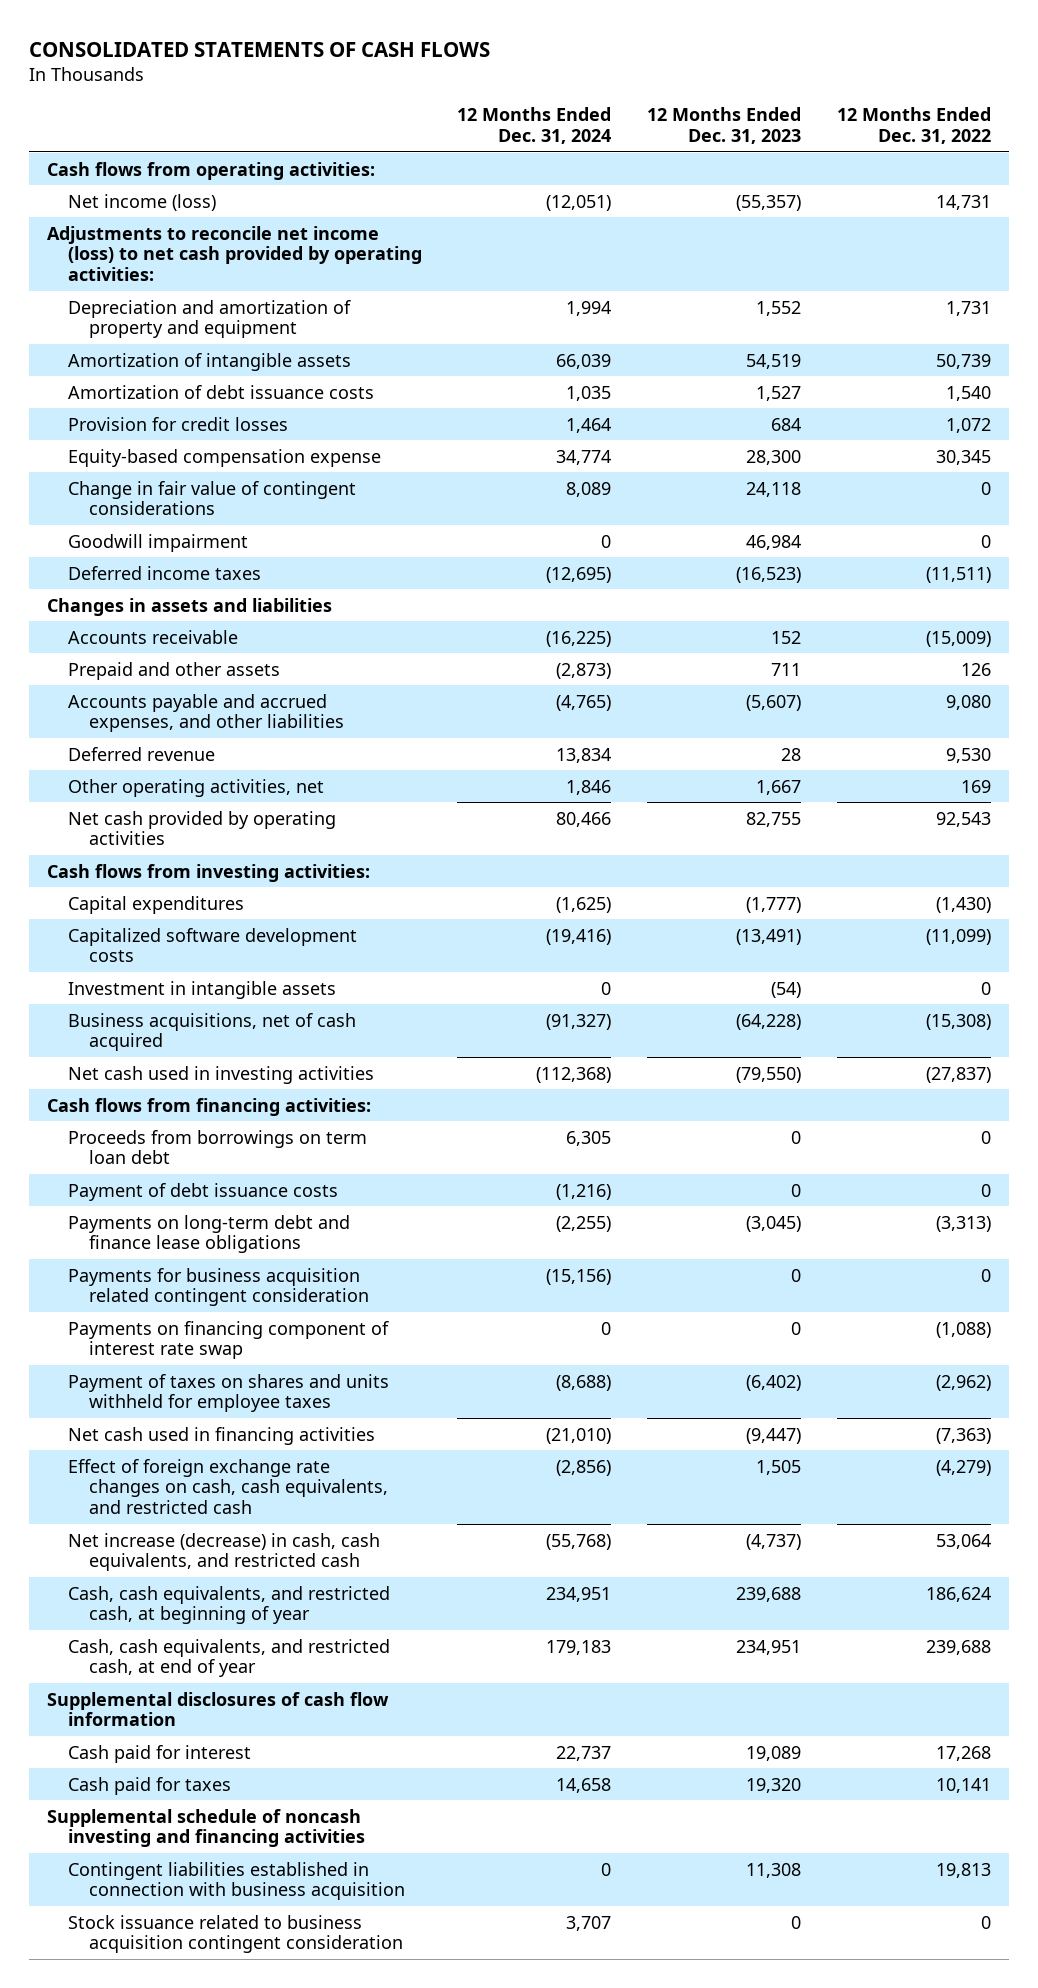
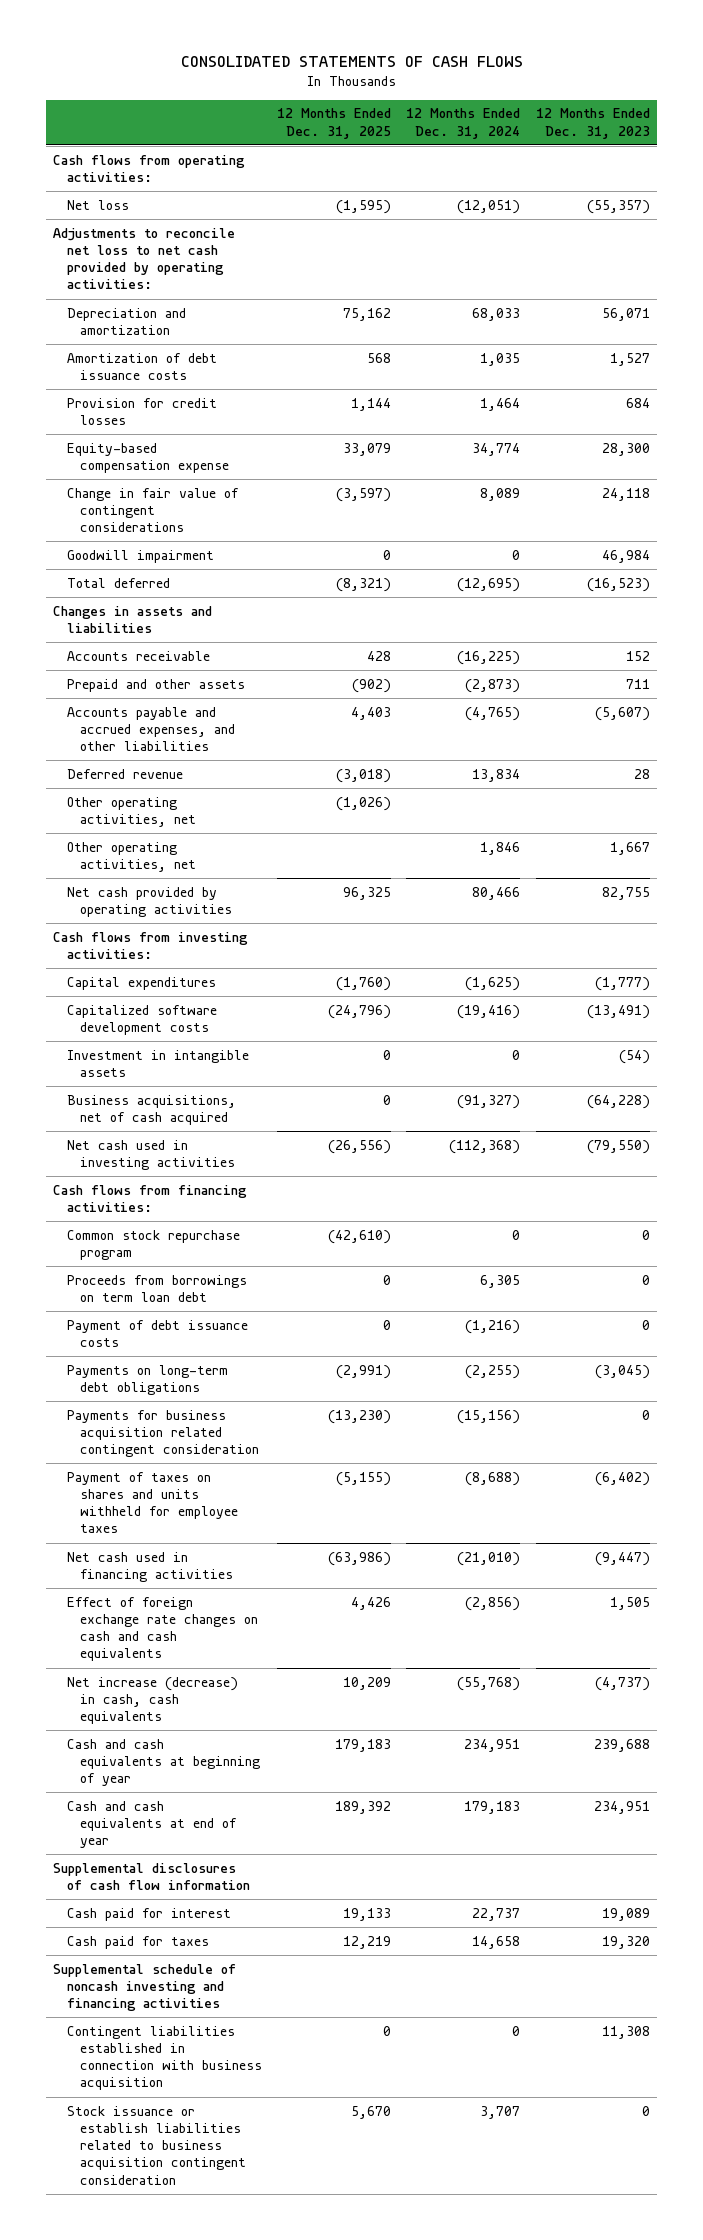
[836,107,991,145] 12 Months Ended Dec. 31, 2022 -> none
none -> [277,108,392,139] 12 Months Ended Dec. 31, 2025
[67,352,351,371] Amortization of intangible assets -> none
[67,193,216,211] Net income (loss) -> [66,199,129,210] Net loss
[46,225,422,282] Adjustments to reconcile net income (loss) to net cash provided by operating activities: -> [53,227,236,290] Adjustments to reconcile net loss to net cash provided by operating activities:
[67,299,351,339] Depreciation and amortization of property and equipment -> [66,307,186,335] Depreciation and amortization
[566,300,612,316] 1,994 -> [472,307,521,321] 68,033
[756,300,802,316] 1,552 -> [601,307,650,321] 56,071
[67,565,261,580] Deferred income taxes -> [66,577,170,588] Total deferred
none -> [66,796,196,827] Other operating activities, net
none -> [66,1229,240,1260] Common stock repurchase program
[67,1214,350,1254] Payments on long-term debt and finance lease obligations -> [66,1364,228,1395] Payments on long-term debt obligations
[67,1320,389,1360] Payments on financing component of interest rate swap -> none
[67,1458,388,1515] Effect of foreign exchange rate changes on cash, cash equivalents, and restricted cash -> [66,1596,258,1662] Effect of foreign exchange rate changes on cash and cash equivalents
[67,1532,380,1572] Net increase (decrease) in cash, cash equivalents, and restricted cash -> [66,1676,238,1725] Net increase (decrease) in cash, cash equivalents
[67,1585,390,1625] Cash, cash equivalents, and restricted cash, at beginning of year -> [66,1738,260,1787] Cash and cash equivalents at beginning of year
[67,1638,390,1678] Cash, cash equivalents, and restricted cash, at end of year -> [66,1800,237,1849] Cash and cash equivalents at end of year
[67,1914,403,1954] Stock issuance related to business acquisition contingent consideration -> [66,2105,246,2185] Stock issuance or establish liabilities related to business acquisition contingent consideration

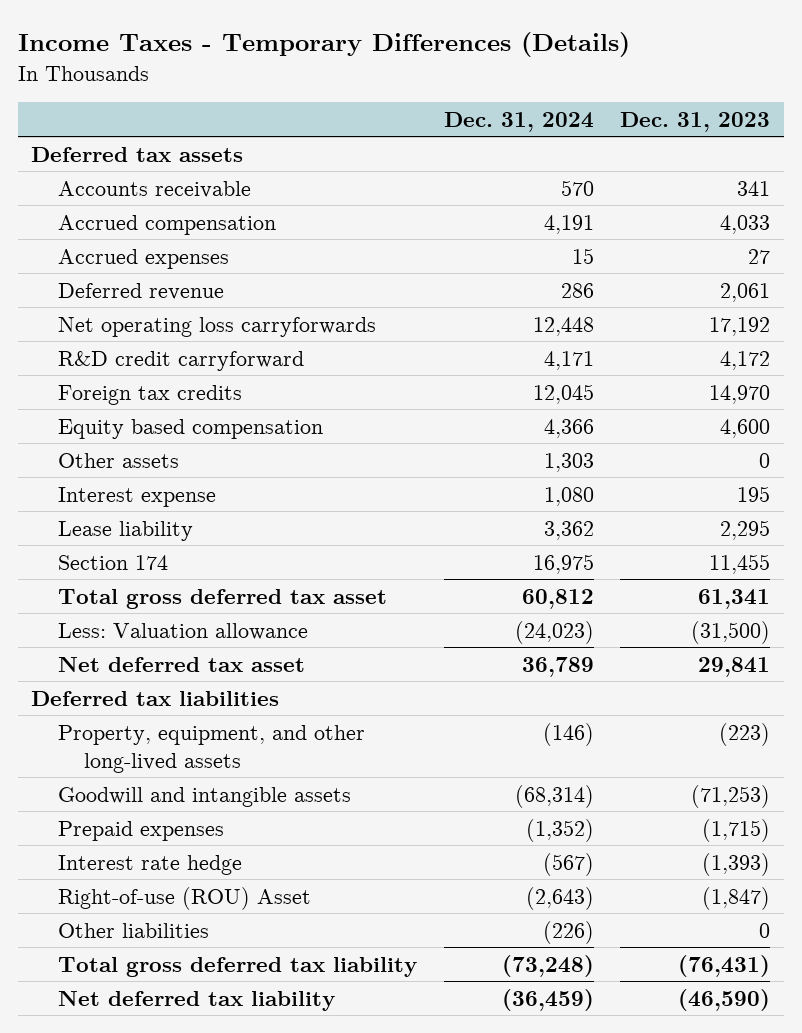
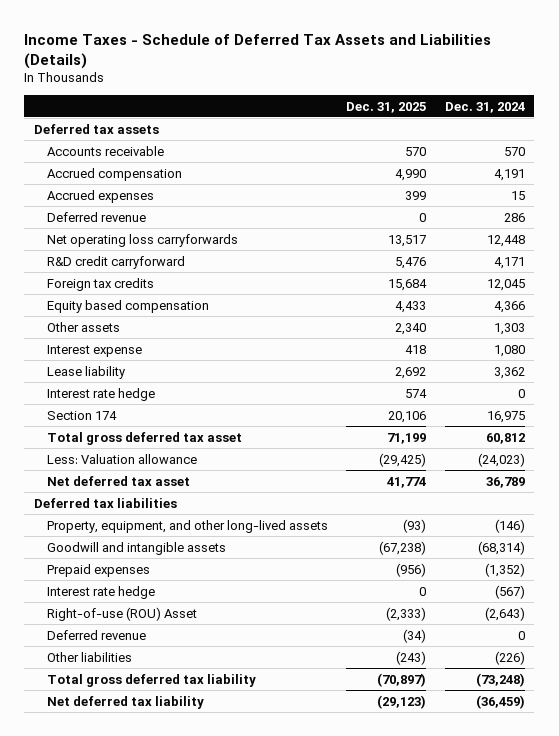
[17,32,630,58] Income Taxes - Temporary Differences (Details) -> [24,33,492,69] Income Taxes - Schedule of Deferred Tax Assets and Liabilities (Details)
[620,111,771,132] Dec. 31, 2023 -> none
none -> [346,101,427,113] Dec. 31, 2025
none -> [46,387,155,401] Interest rate hedge
none -> [46,629,146,640] Deferred revenue

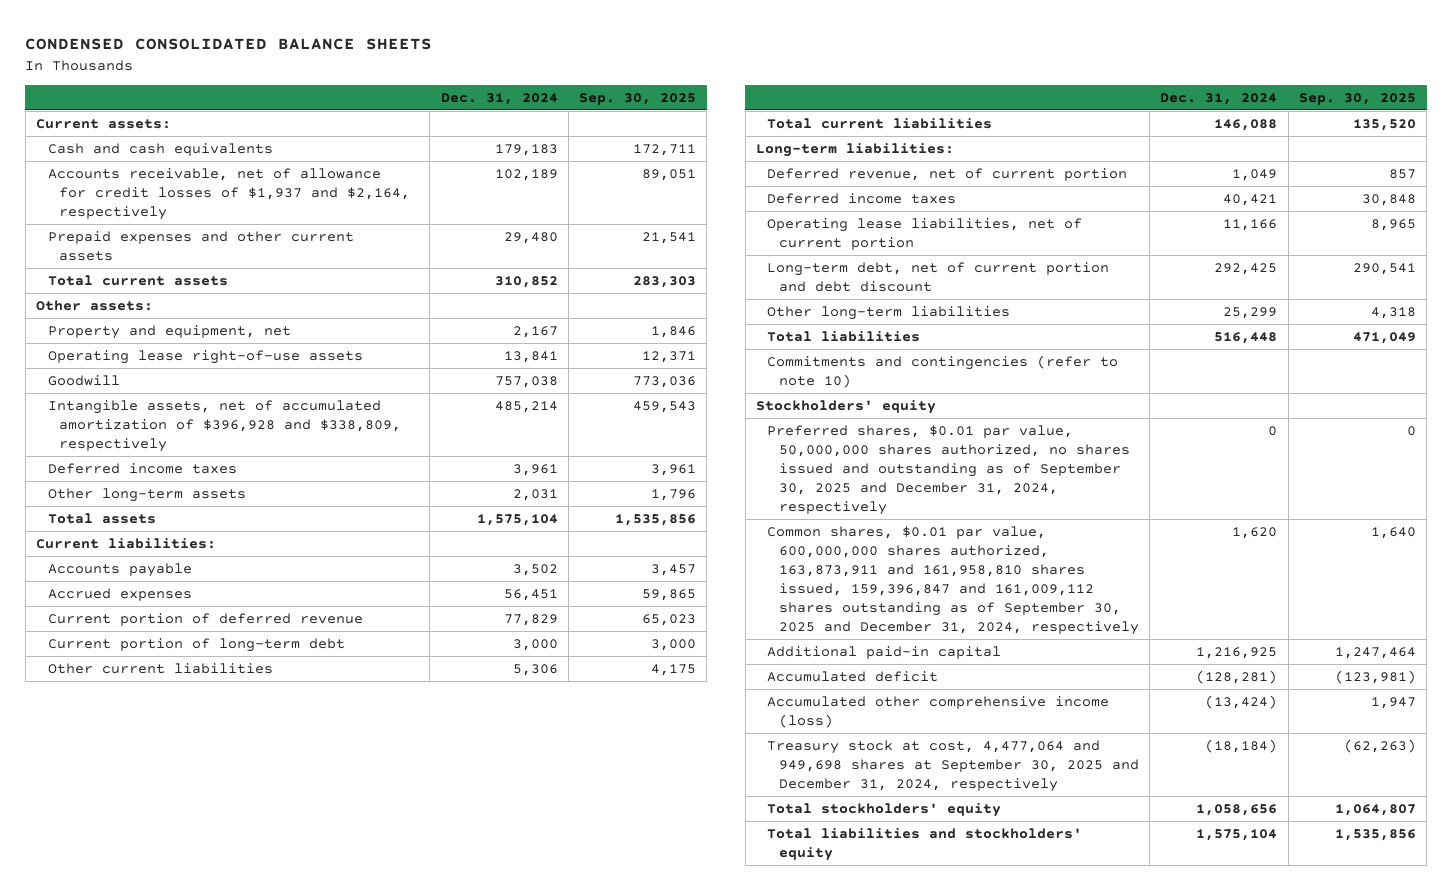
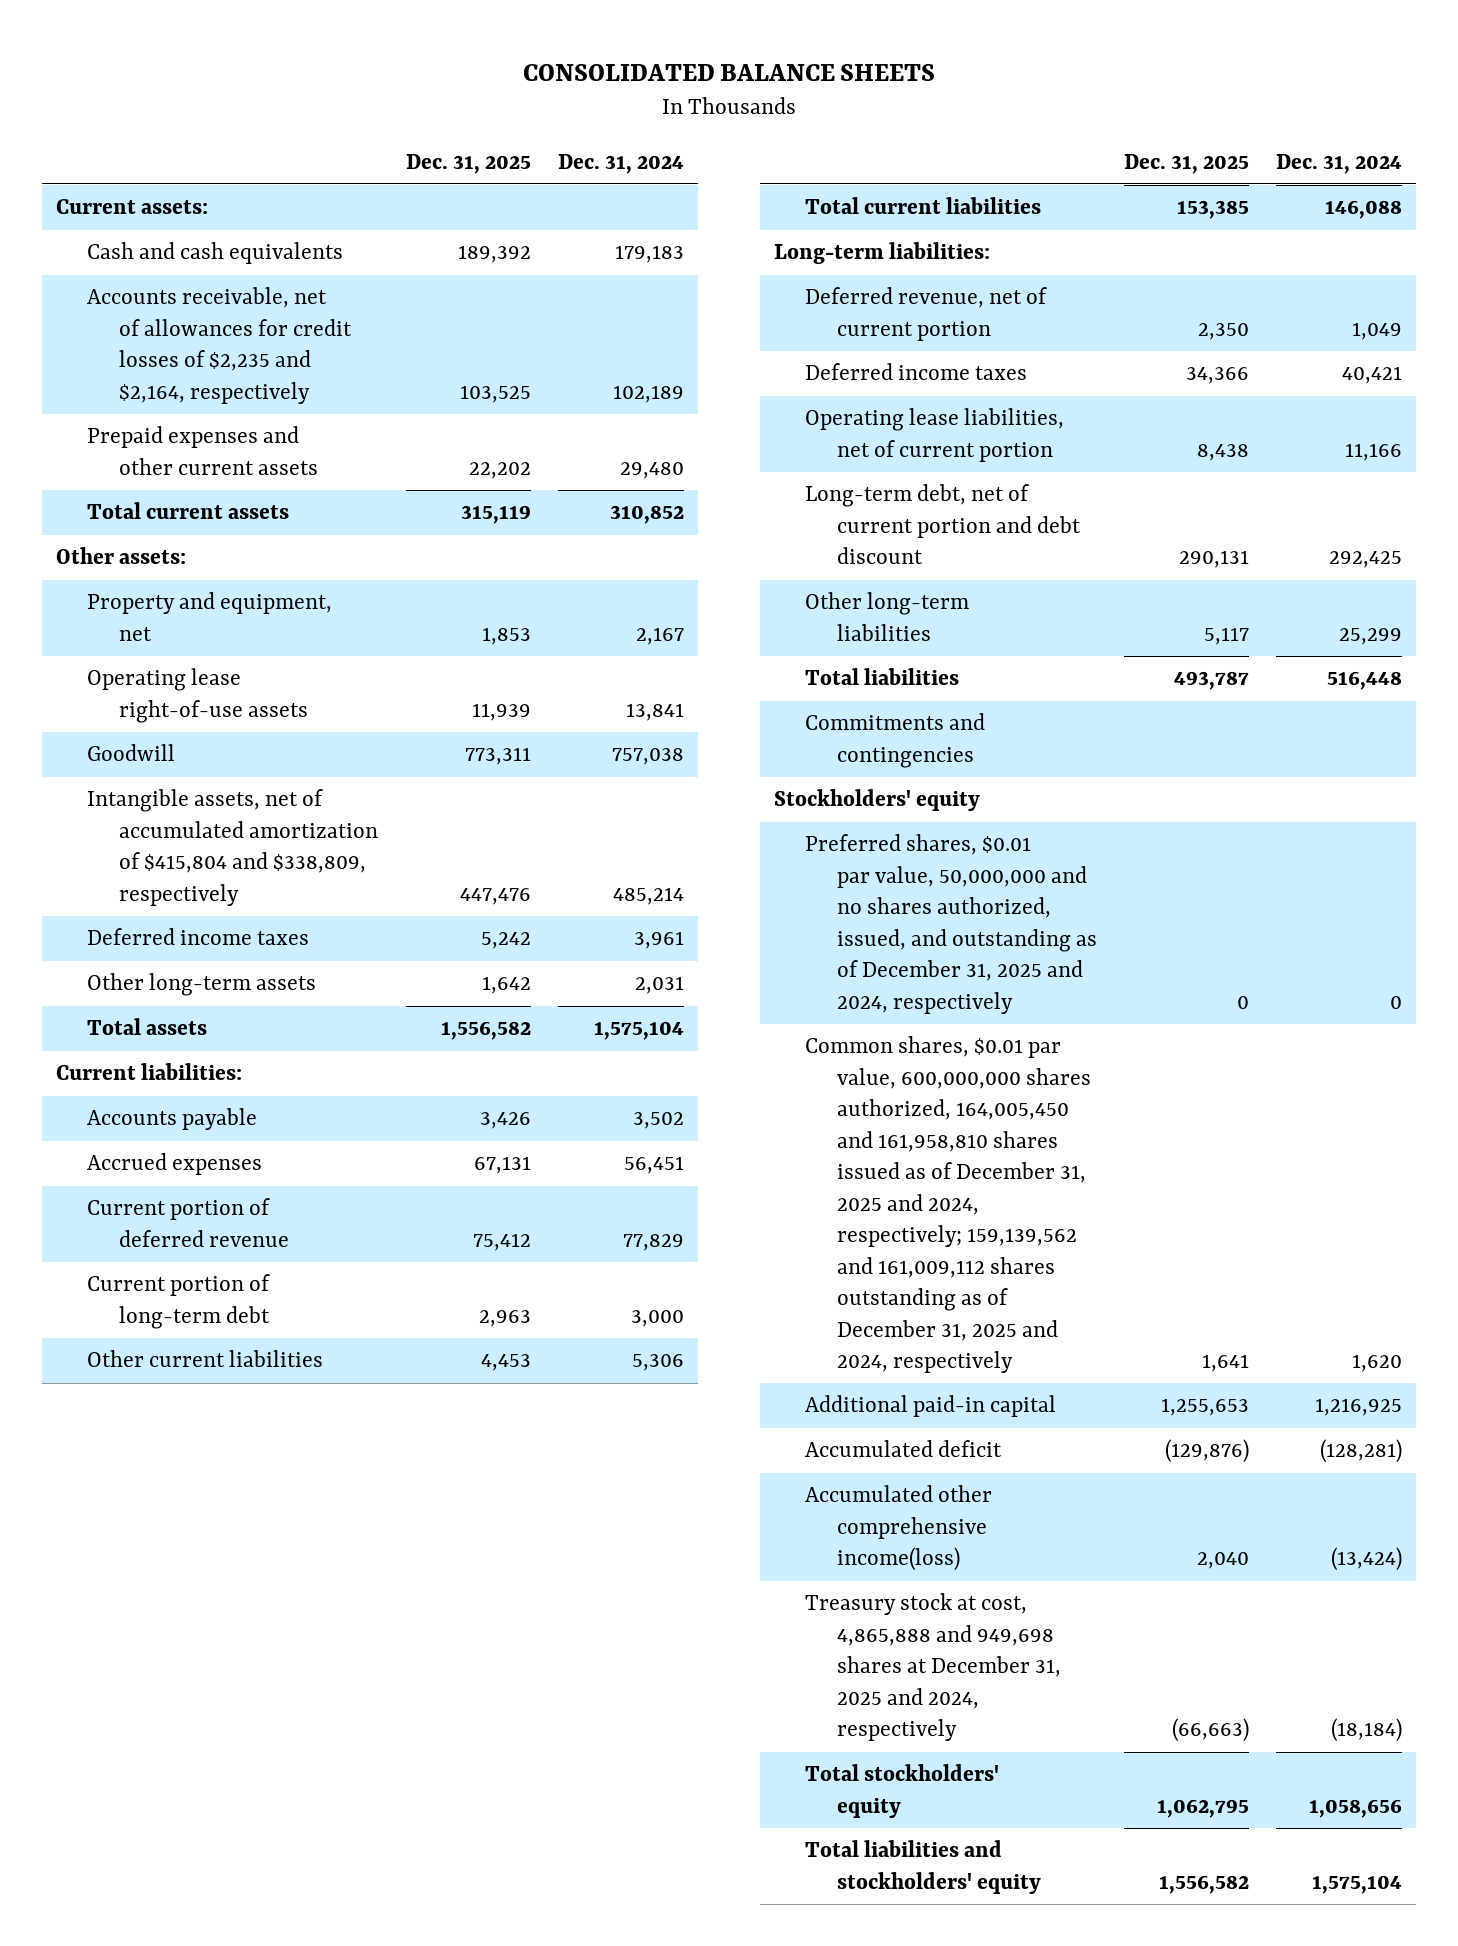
[25,37,433,50] CONDENSED CONSOLIDATED BALANCE SHEETS -> [522,63,935,81] CONSOLIDATED BALANCE SHEETS
[579,92,697,105] Sep. 30, 2025 -> none
none -> [406,153,532,174] Dec. 31, 2025
[47,167,410,221] Accounts receivable, net of allowance for credit losses of $1,937 and $2,164, respectively -> [87,287,353,404] Accounts receivable, net of allowances for credit losses of $2,235 and $2,164, respectively
[47,399,401,453] Intangible assets, net of accumulated amortization of $396,928 and $338,809, respectively -> [87,789,379,906] Intangible assets, net of accumulated amortization of $415,804 and $338,809, respectively
[767,354,1119,389] Commitments and contingencies (refer to note 10) -> [805,713,986,768] Commitments and contingencies
[767,424,1130,516] Preferred shares, $0.01 par value, 50,000,000 shares authorized, no shares issued and outstanding as of September 30, 2025 and December 31, 2024, respectively -> [805,834,1098,1014] Preferred shares, $0.01 par value, 50,000,000 and no shares authorized, issued, and outstanding as of December 31, 2025 and 2024, respectively
[767,525,1139,636] Common shares, $0.01 par value, 600,000,000 shares authorized, 163,873,911 and 161,958,810 shares issued, 159,396,847 and 161,009,112 shares outstanding as of September 30, 2025 and December 31, 2024, respectively -> [805,1036,1092,1374] Common shares, $0.01 par value, 600,000,000 shares authorized, 164,005,450 and 161,958,810 shares issued as of December 31, 2025 and 2024, respectively; 159,139,562 and 161,009,112 shares outstanding as of December 31, 2025 and 2024, respectively
[767,695,1110,729] Accumulated other comprehensive income (loss) -> [805,1485,993,1572] Accumulated other comprehensive income(loss)
[767,739,1139,793] Treasury stock at cost, 4,477,064 and 949,698 shares at September 30, 2025 and December 31, 2024, respectively -> [805,1593,1062,1742] Treasury stock at cost, 4,865,888 and 949,698 shares at December 31, 2025 and 2024, respectively

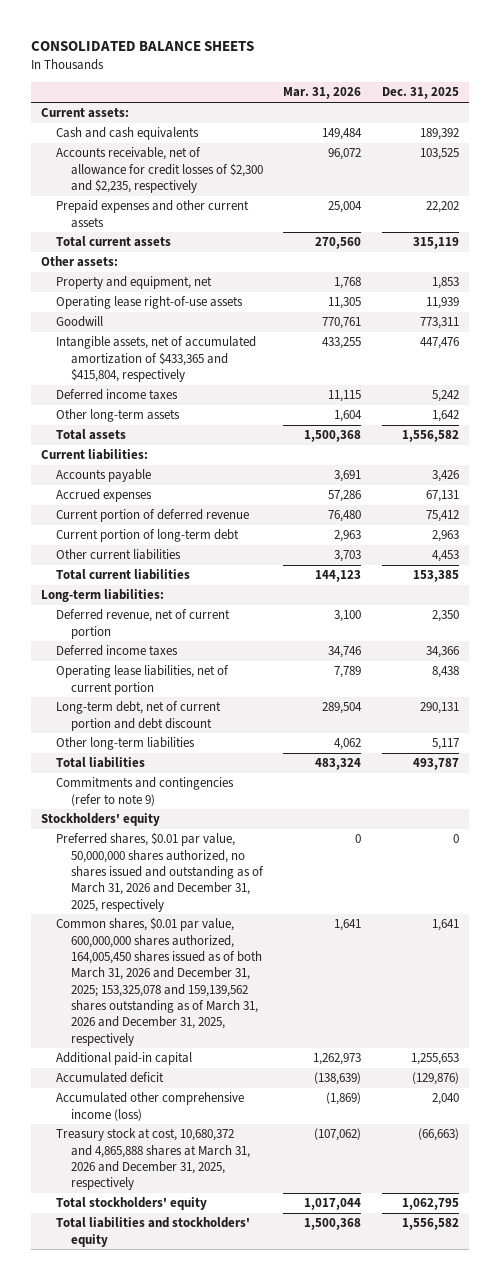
[558,153,685,174] Dec. 31, 2024 -> none
none -> [283,87,362,100] Mar. 31, 2026
[87,287,353,404] Accounts receivable, net of allowances for credit losses of $2,235 and $2,164, respectively -> [56,147,263,193] Accounts receivable, net of allowance for credit losses of $2,300 and $2,235, respectively
[87,789,379,906] Intangible assets, net of accumulated amortization of $415,804 and $338,809, respectively -> [56,336,257,382] Intangible assets, net of accumulated amortization of $433,365 and $415,804, respectively
[805,713,986,768] Commitments and contingencies -> [56,777,235,806] Commitments and contingencies (refer to note 9)
[805,834,1098,1014] Preferred shares, $0.01 par value, 50,000,000 and no shares authorized, issued, and outstanding as of December 31, 2025 and 2024, respectively -> [56,832,264,912] Preferred shares, $0.01 par value, 50,000,000 shares authorized, no shares issued and outstanding as of March 31, 2026 and December 31, 2025, respectively
[805,1036,1092,1374] Common shares, $0.01 par value, 600,000,000 shares authorized, 164,005,450 and 161,958,810 shares issued as of December 31, 2025 and 2024, respectively; 159,139,562 and 161,009,112 shares outstanding as of December 31, 2025 and 2024, respectively -> [56,917,262,1046] Common shares, $0.01 par value, 600,000,000 shares authorized, 164,005,450 shares issued as of both March 31, 2026 and December 31, 2025; 153,325,078 and 159,139,562 shares outstanding as of March 31, 2026 and December 31, 2025, respectively
[805,1485,993,1572] Accumulated other comprehensive income(loss) -> [56,1092,245,1121] Accumulated other comprehensive income (loss)
[805,1593,1062,1742] Treasury stock at cost, 4,865,888 and 949,698 shares at December 31, 2025 and 2024, respectively -> [56,1128,250,1191] Treasury stock at cost, 10,680,372 and 4,865,888 shares at March 31, 2026 and December 31, 2025, respectively

